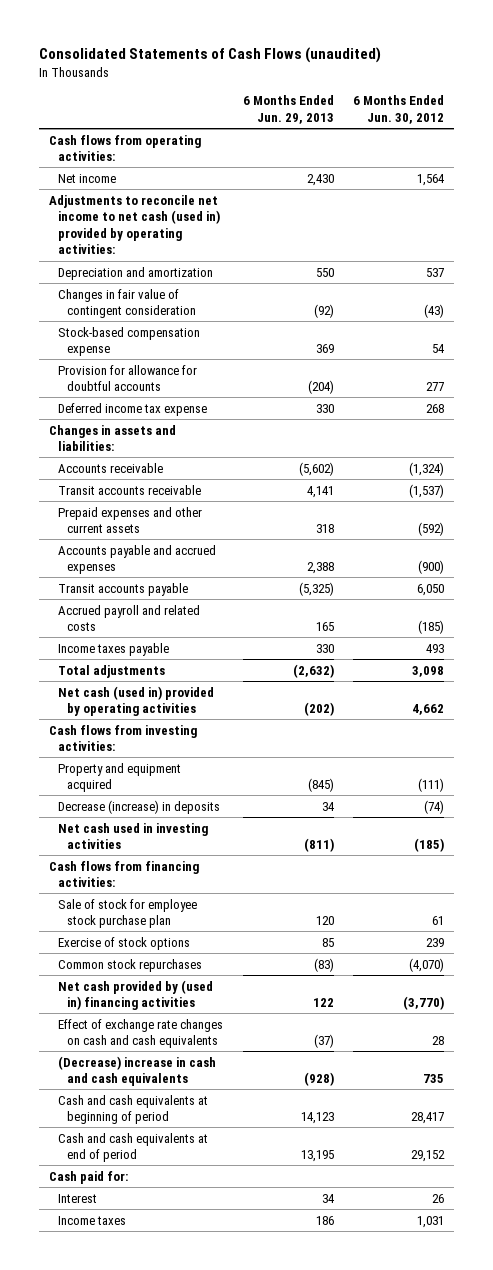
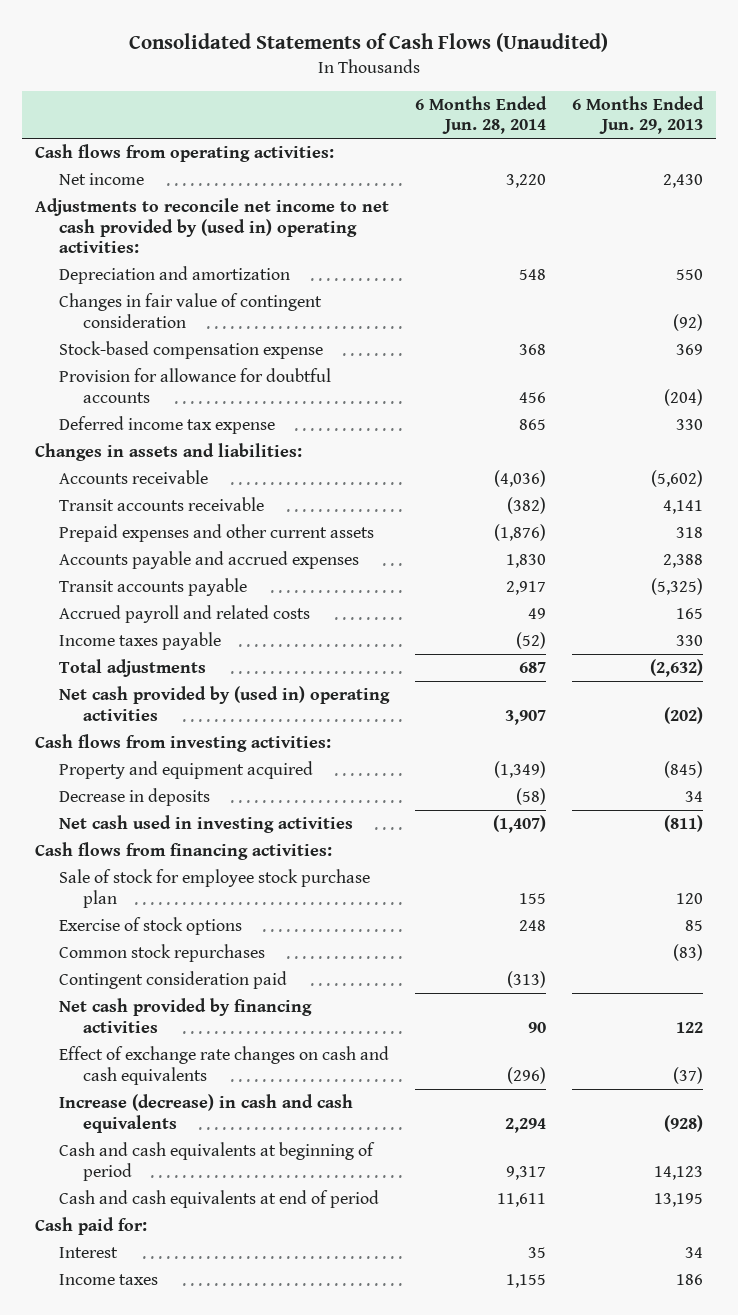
[38,46,381,63] Consolidated Statements of Cash Flows (unaudited) -> [128,33,608,53] Consolidated Statements of Cash Flows (Unaudited)
[353,95,445,124] 6 Months Ended Jun. 30, 2012 -> none
none -> [414,95,547,135] 6 Months Ended Jun. 28, 2014
[48,194,220,255] Adjustments to reconcile net income to net cash (used in) provided by operating activities: -> [34,197,389,254] Adjustments to reconcile net income to net cash provided by (used in) operating activities:
[57,685,214,717] Net cash (used in) provided by operating activities -> [58,685,390,721] Net cash provided by (used in) operating activities
[57,799,220,814] Decrease (increase) in deposits -> [58,787,210,806] Decrease in deposits
none -> [58,970,287,989] Contingent consideration paid
[57,979,213,1011] Net cash provided by (used in) financing activities -> [58,997,312,1033] Net cash provided by financing activities
[57,1055,216,1087] (Decrease) increase in cash and cash equivalents -> [58,1093,353,1133] Increase (decrease) in cash and cash equivalents

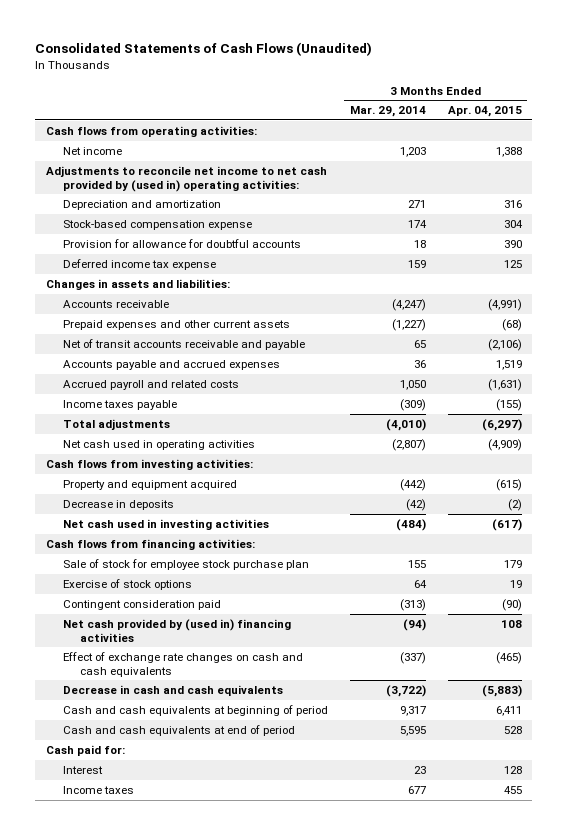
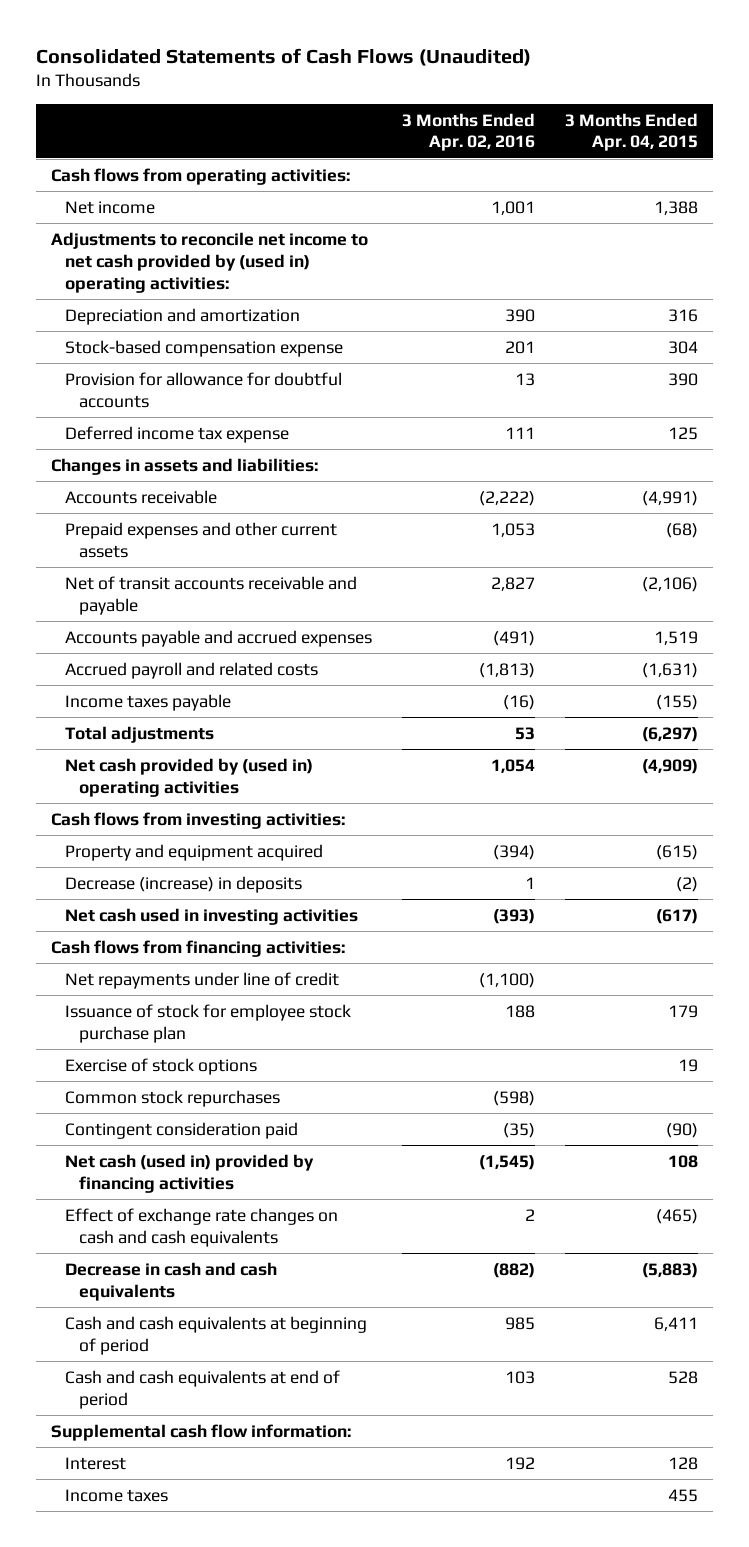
[349,106,426,118] Mar. 29, 2014 -> none
none -> [401,112,535,152] 3 Months Ended Apr. 02, 2016
[63,439,256,450] Net cash used in operating activities -> [64,757,313,797] Net cash provided by (used in) operating activities
[63,499,175,510] Decrease in deposits -> [64,875,302,893] Decrease (increase) in deposits
none -> [64,971,339,989] Net repayments under line of credit
[63,558,310,570] Sale of stock for employee stock purchase plan -> [64,1003,351,1043] Issuance of stock for employee stock purchase plan
none -> [64,1089,280,1107] Common stock repurchases
[63,618,292,642] Net cash provided by (used in) financing activities -> [64,1153,314,1193] Net cash (used in) provided by financing activities
[46,744,126,756] Cash paid for: -> none
none -> [50,1423,351,1441] Supplemental cash flow information:

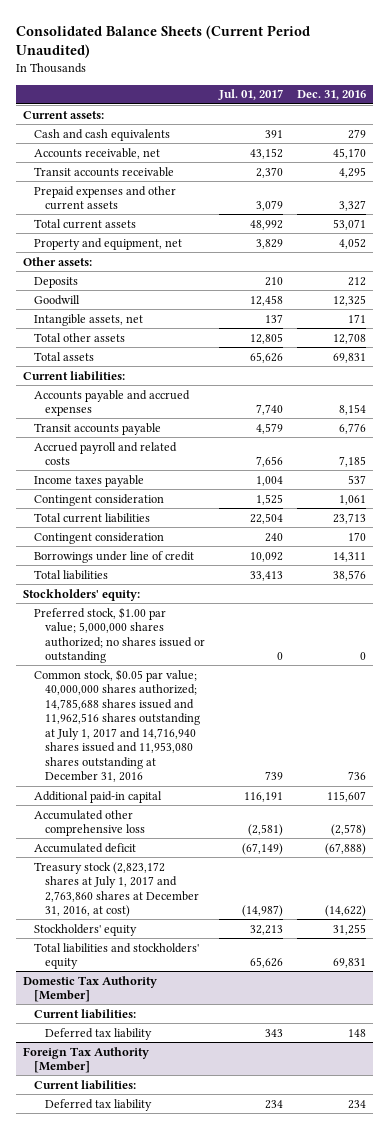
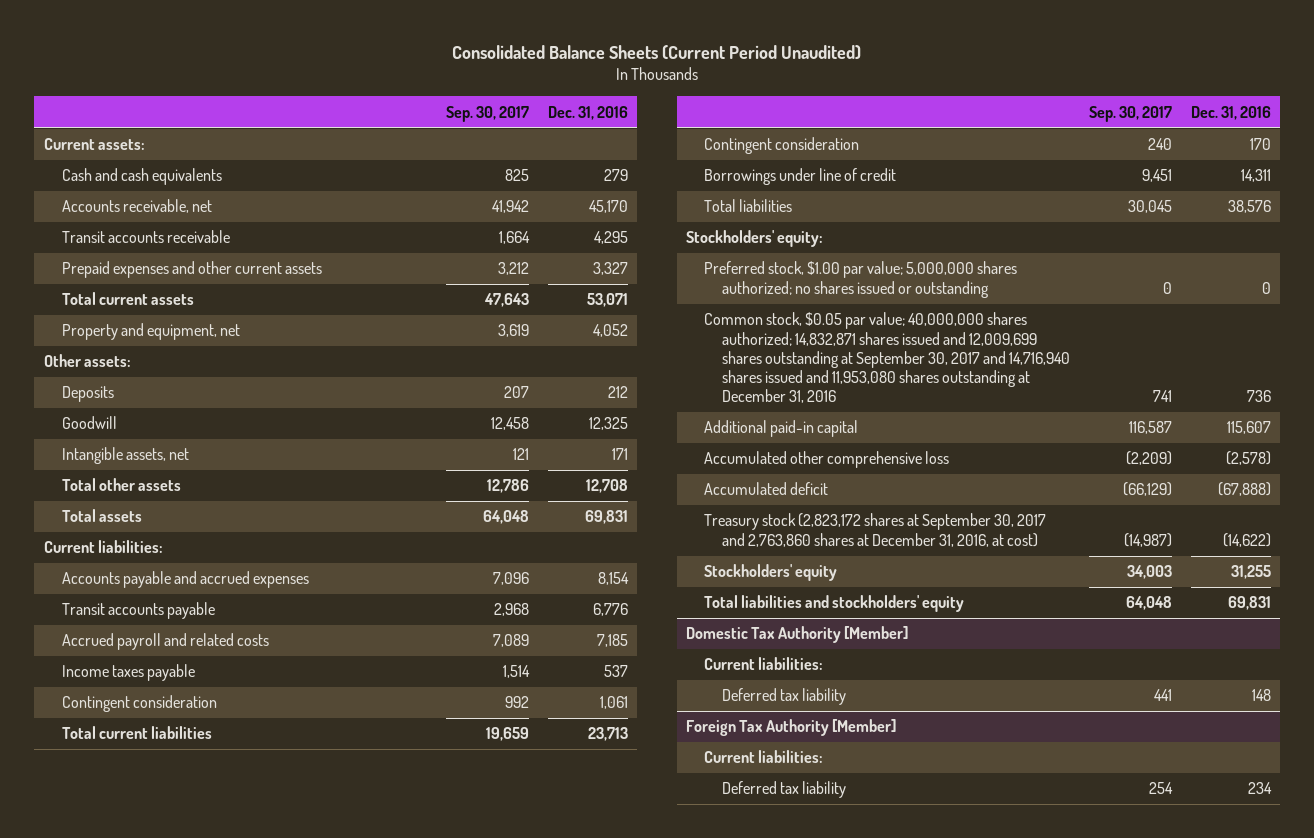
[218,89,284,101] Jul. 01, 2017 -> none
none -> [446,105,530,122] Sep. 30, 2017
[34,668,201,783] Common stock, $0.05 par value; 40,000,000 shares authorized; 14,785,688 shares issued and 11,962,516 shares outstanding at July 1, 2017 and 14,716,940 shares issued and 11,953,080 shares outstanding at December 31, 2016 -> [704,312,1071,404] Common stock, $0.05 par value; 40,000,000 shares authorized; 14,832,871 shares issued and 12,009,699 shares outstanding at September 30, 2017 and 14,716,940 shares issued and 11,953,080 shares outstanding at December 31, 2016
[34,861,200,918] Treasury stock (2,823,172 shares at July 1, 2017 and 2,763,860 shares at December 31, 2016, at cost) -> [704,513,1047,547] Treasury stock (2,823,172 shares at September 30, 2017 and 2,763,860 shares at December 31, 2016, at cost)

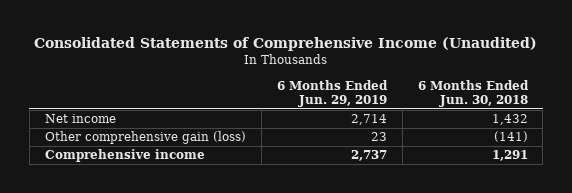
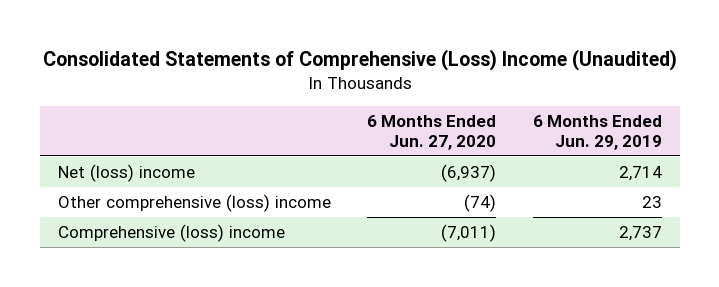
[34,37,538,52] Consolidated Statements of Comprehensive Income (Unaudited) -> [42,48,677,71] Consolidated Statements of Comprehensive (Loss) Income (Unaudited)
[417,79,529,108] 6 Months Ended Jun. 30, 2018 -> none
none -> [367,115,497,151] 6 Months Ended Jun. 27, 2020
[44,114,116,124] Net income -> [57,163,195,182] Net (loss) income
[44,131,246,145] Other comprehensive gain (loss) -> [57,193,331,212] Other comprehensive (loss) income
[44,149,205,163] Comprehensive income -> [57,223,285,242] Comprehensive (loss) income

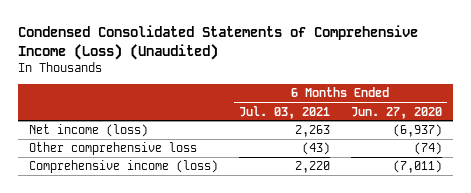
[42,48,677,71] Consolidated Statements of Comprehensive (Loss) Income (Unaudited) -> [18,24,419,60] Condensed Consolidated Statements of Comprehensive Income (Loss) (Unaudited)
[532,115,662,151] 6 Months Ended Jun. 29, 2019 -> none
none -> [238,105,330,119] Jul. 03, 2021
[57,163,195,182] Net (loss) income -> [28,124,148,138] Net income (loss)
[57,193,331,212] Other comprehensive (loss) income -> [28,142,197,156] Other comprehensive loss
[57,223,285,242] Comprehensive (loss) income -> [28,160,218,174] Comprehensive income (loss)

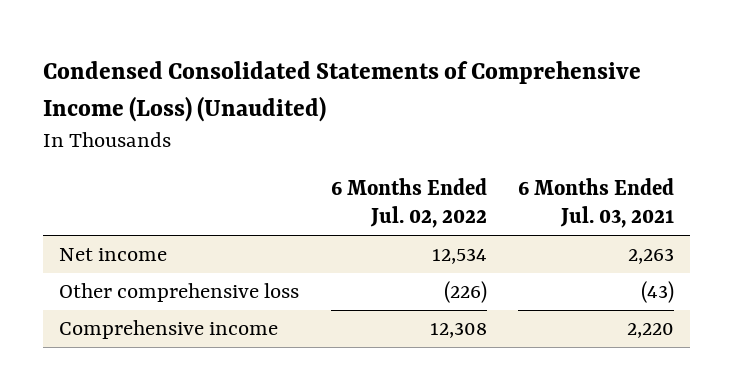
[351,106,443,119] Jun. 27, 2020 -> none
none -> [330,178,487,229] 6 Months Ended Jul. 02, 2022
[28,124,148,138] Net income (loss) -> [59,247,168,261] Net income
[28,160,218,174] Comprehensive income (loss) -> [59,319,279,339] Comprehensive income

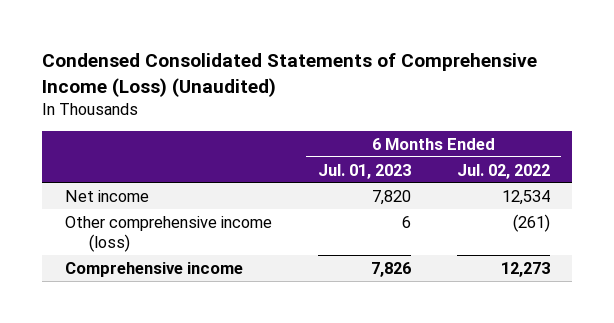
[518,178,675,229] 6 Months Ended Jul. 03, 2021 -> none
none -> [317,163,411,179] Jul. 01, 2023
[59,282,300,302] Other comprehensive loss -> [64,215,272,253] Other comprehensive income (loss)
[443,280,487,303] (226) -> [512,213,550,232] (261)
[429,321,487,338] 12,308 -> [500,261,550,277] 12,273

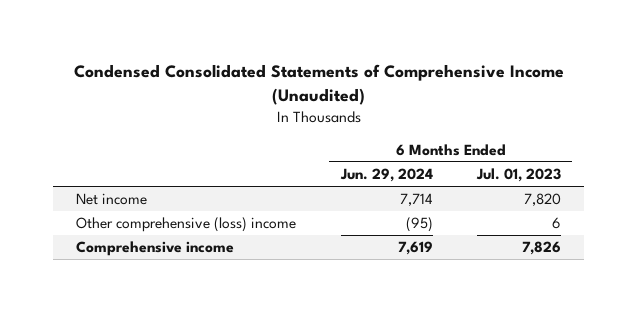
[41,53,537,97] Condensed Consolidated Statements of Comprehensive Income (Loss) (Unaudited) -> [73,64,564,106] Condensed Consolidated Statements of Comprehensive Income (Unaudited)
[456,163,550,179] Jul. 02, 2022 -> none
none -> [339,168,433,183] Jun. 29, 2024
[64,215,272,253] Other comprehensive income (loss) -> [75,217,296,233] Other comprehensive (loss) income

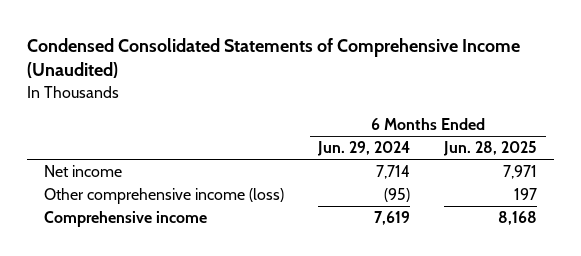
[476,168,562,183] Jul. 01, 2023 -> none
none -> [443,141,538,157] Jun. 28, 2025
[75,217,296,233] Other comprehensive (loss) income -> [44,188,285,205] Other comprehensive income (loss)

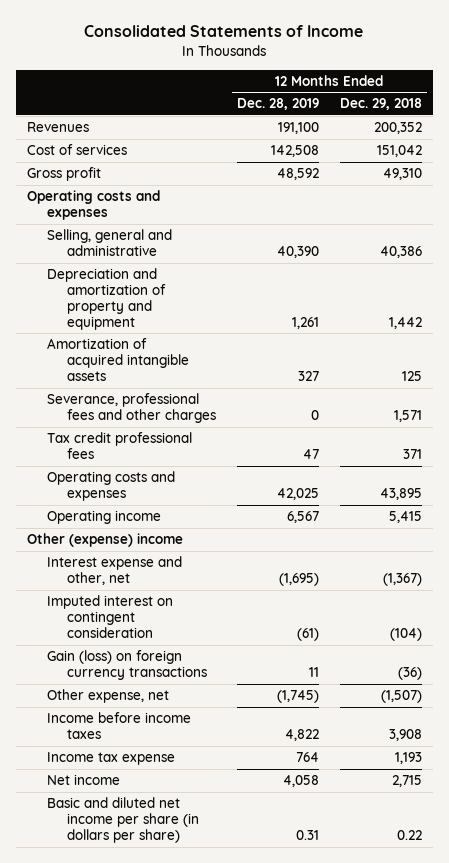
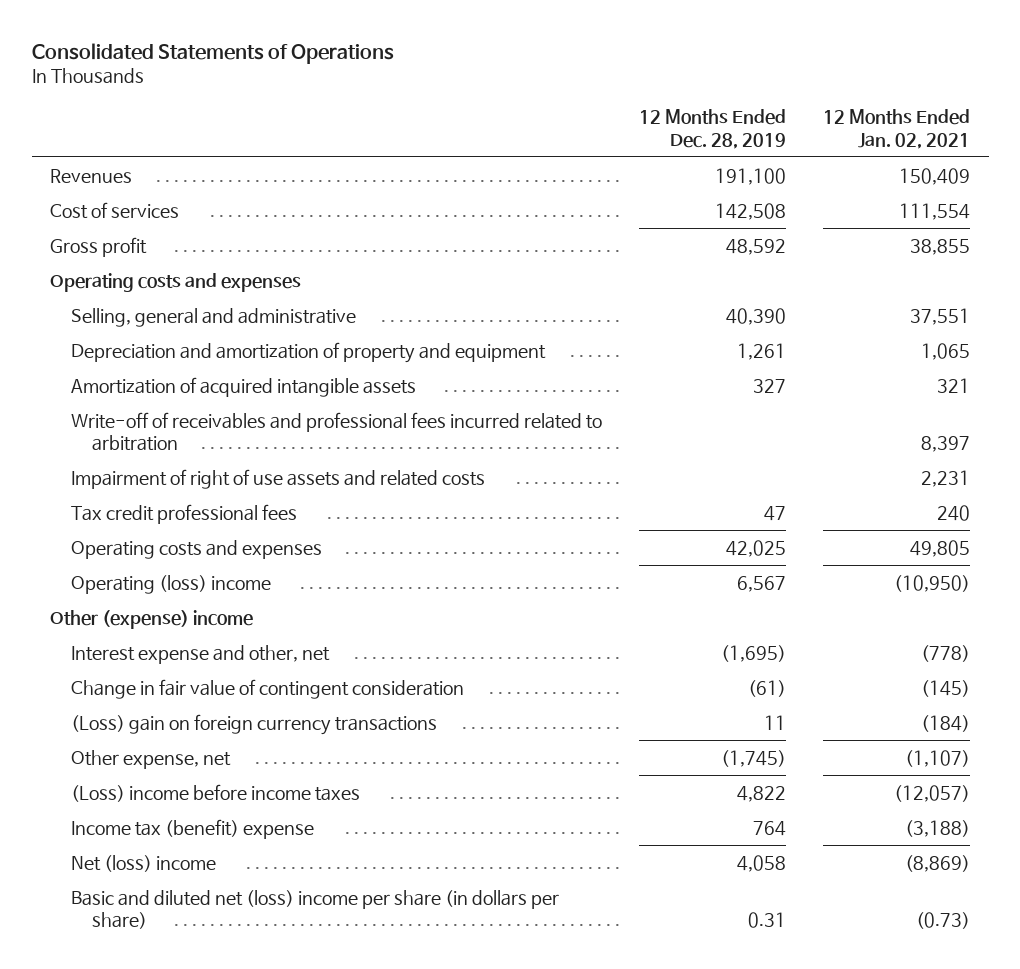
[84,25,364,38] Consolidated Statements of Income -> [31,42,394,64] Consolidated Statements of Operations
[340,98,423,111] Dec. 29, 2018 -> none
none -> [823,109,971,149] 12 Months Ended Jan. 02, 2021
[46,393,216,424] Severance, professional fees and other charges -> none
none -> [70,411,602,452] Write-off of receivables and professional fees incurred related to arbitration
none -> [70,468,485,489] Impairment of right of use assets and related costs
[46,510,161,525] Operating income -> [70,574,271,594] Operating (loss) income
[46,595,173,639] Imputed interest on contingent consideration -> [70,678,464,699] Change in fair value of contingent consideration
[46,650,207,681] Gain (loss) on foreign currency transactions -> [70,713,437,735] (Loss) gain on foreign currency transactions
[46,712,191,740] Income before income taxes -> [70,783,360,802] (Loss) income before income taxes
[46,752,175,766] Income tax expense -> [70,818,314,839] Income tax (benefit) expense
[46,774,120,786] Net income -> [70,854,216,872] Net (loss) income
[46,797,199,844] Basic and diluted net income per share (in dollars per share) -> [70,889,559,930] Basic and diluted net (loss) income per share (in dollars per share)

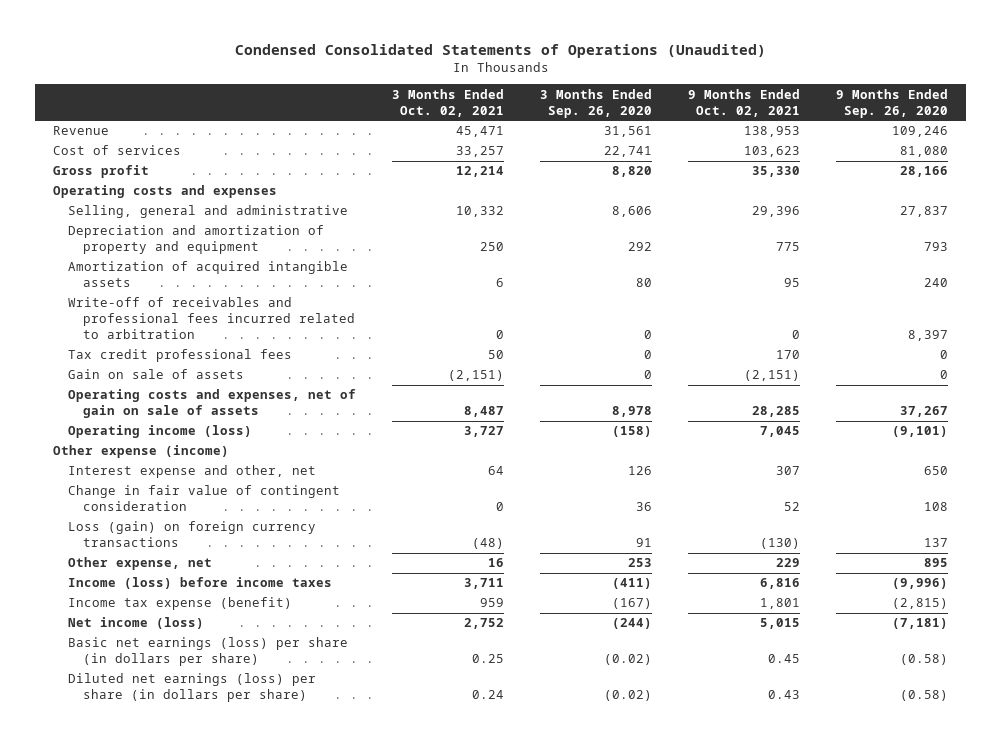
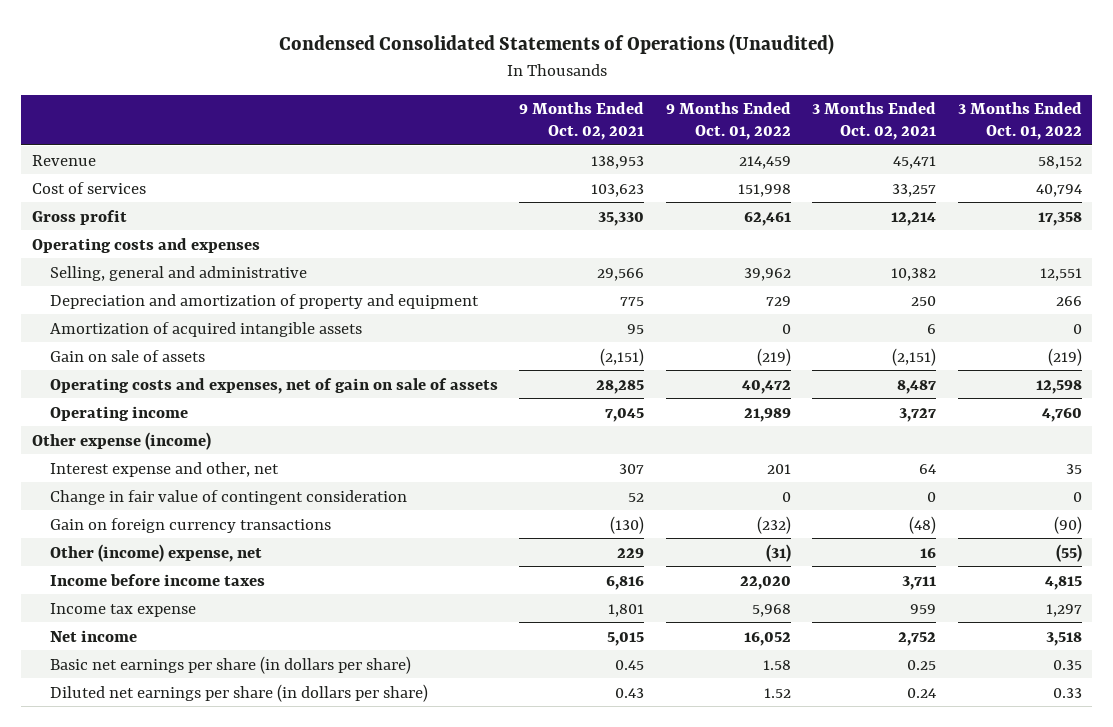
[539,88,652,118] 3 Months Ended Sep. 26, 2020 -> none
[835,88,948,118] 9 Months Ended Sep. 26, 2020 -> none
none -> [665,102,791,141] 9 Months Ended Oct. 01, 2022
none -> [957,102,1082,141] 3 Months Ended Oct. 01, 2022
[456,206,505,218] 10,332 -> [891,267,937,281] 10,382
[751,206,800,218] 29,396 -> [597,267,645,281] 29,566
[68,297,356,340] Write-off of receivables and professional fees incurred related to arbitration -> none
[68,349,293,363] Tax credit professional fees -> none
[68,425,253,439] Operating income (loss) -> [49,405,188,421] Operating income
[68,521,317,548] Loss (gain) on foreign currency transactions -> [49,517,331,533] Gain on foreign currency transactions
[68,557,213,571] Other expense, net -> [49,543,262,562] Other (income) expense, net
[68,577,333,590] Income (loss) before income taxes -> [49,573,265,586] Income before income taxes
[68,597,293,611] Income tax expense (benefit) -> [49,602,196,617] Income tax expense
[68,617,205,630] Net income (loss) -> [49,629,137,642] Net income
[68,637,349,667] Basic net earnings (loss) per share (in dollars per share) -> [49,655,411,674] Basic net earnings per share (in dollars per share)
[68,673,317,703] Diluted net earnings (loss) per share (in dollars per share) -> [49,683,428,702] Diluted net earnings per share (in dollars per share)

